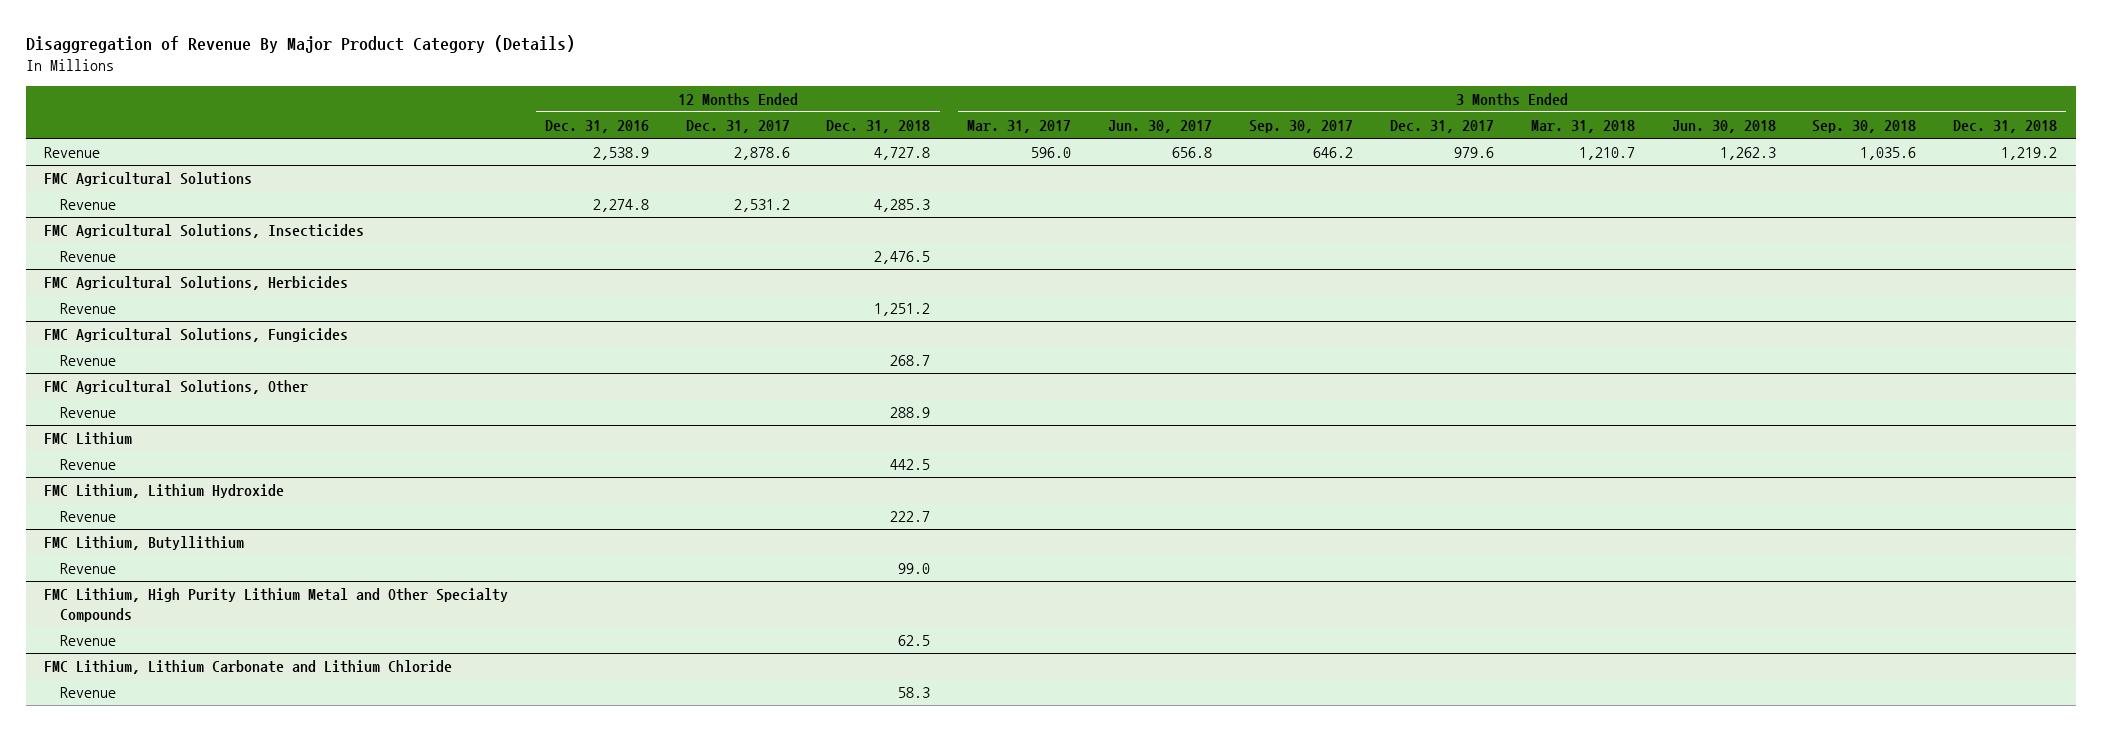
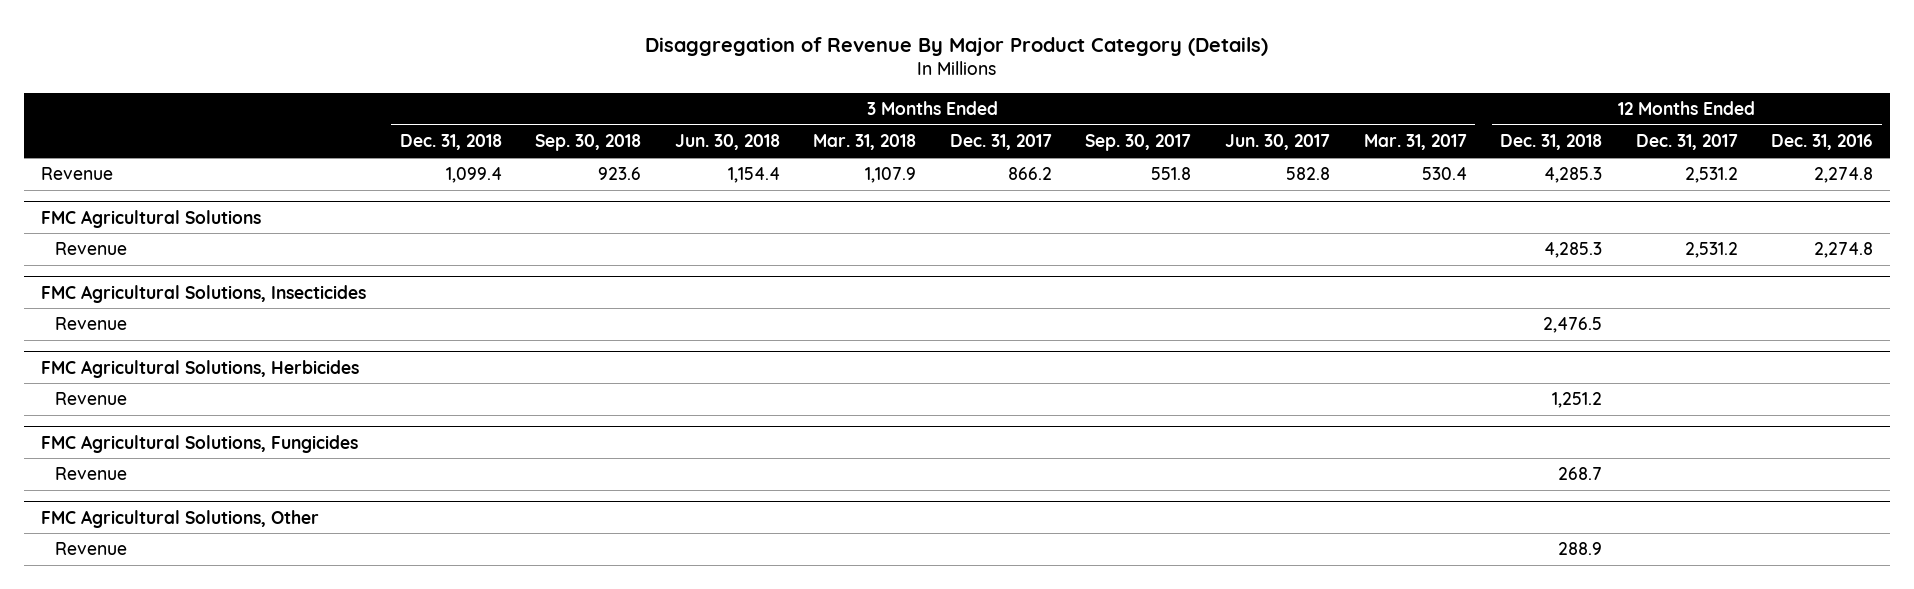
[592,147,649,161] 2,538.9 -> [1814,167,1874,184] 2,274.8
[733,147,790,161] 2,878.6 -> [1684,167,1738,184] 2,531.2
[874,147,931,161] 4,727.8 -> [1544,167,1603,184] 4,285.3
[1031,147,1072,159] 596.0 -> [1421,167,1467,181] 530.4
[1172,147,1213,159] 656.8 -> [1286,167,1331,181] 582.8
[1312,147,1353,159] 646.2 -> [1151,167,1192,181] 551.8
[1453,147,1494,159] 979.6 -> [1007,167,1052,181] 866.2
[1578,147,1635,161] 1,210.7 -> [865,167,917,184] 1,107.9
[1719,147,1776,161] 1,262.3 -> [727,167,780,184] 1,154.4
[1860,147,1917,161] 1,035.6 -> [598,167,642,181] 923.6
[2001,147,2058,161] 1,219.2 -> [445,167,502,184] 1,099.4
[43,432,132,446] FMC Lithium -> none
[59,459,116,471] Revenue -> none
[43,484,284,499] FMC Lithium, Lithium Hydroxide -> none
[59,511,116,523] Revenue -> none
[43,536,244,551] FMC Lithium, Butyllithium -> none
[59,563,116,575] Revenue -> none
[43,588,508,622] FMC Lithium, High Purity Lithium Metal and Other Specialty Compounds -> none
[59,635,116,647] Revenue -> none
[43,660,452,675] FMC Lithium, Lithium Carbonate and Lithium Chloride -> none
[59,687,116,699] Revenue -> none

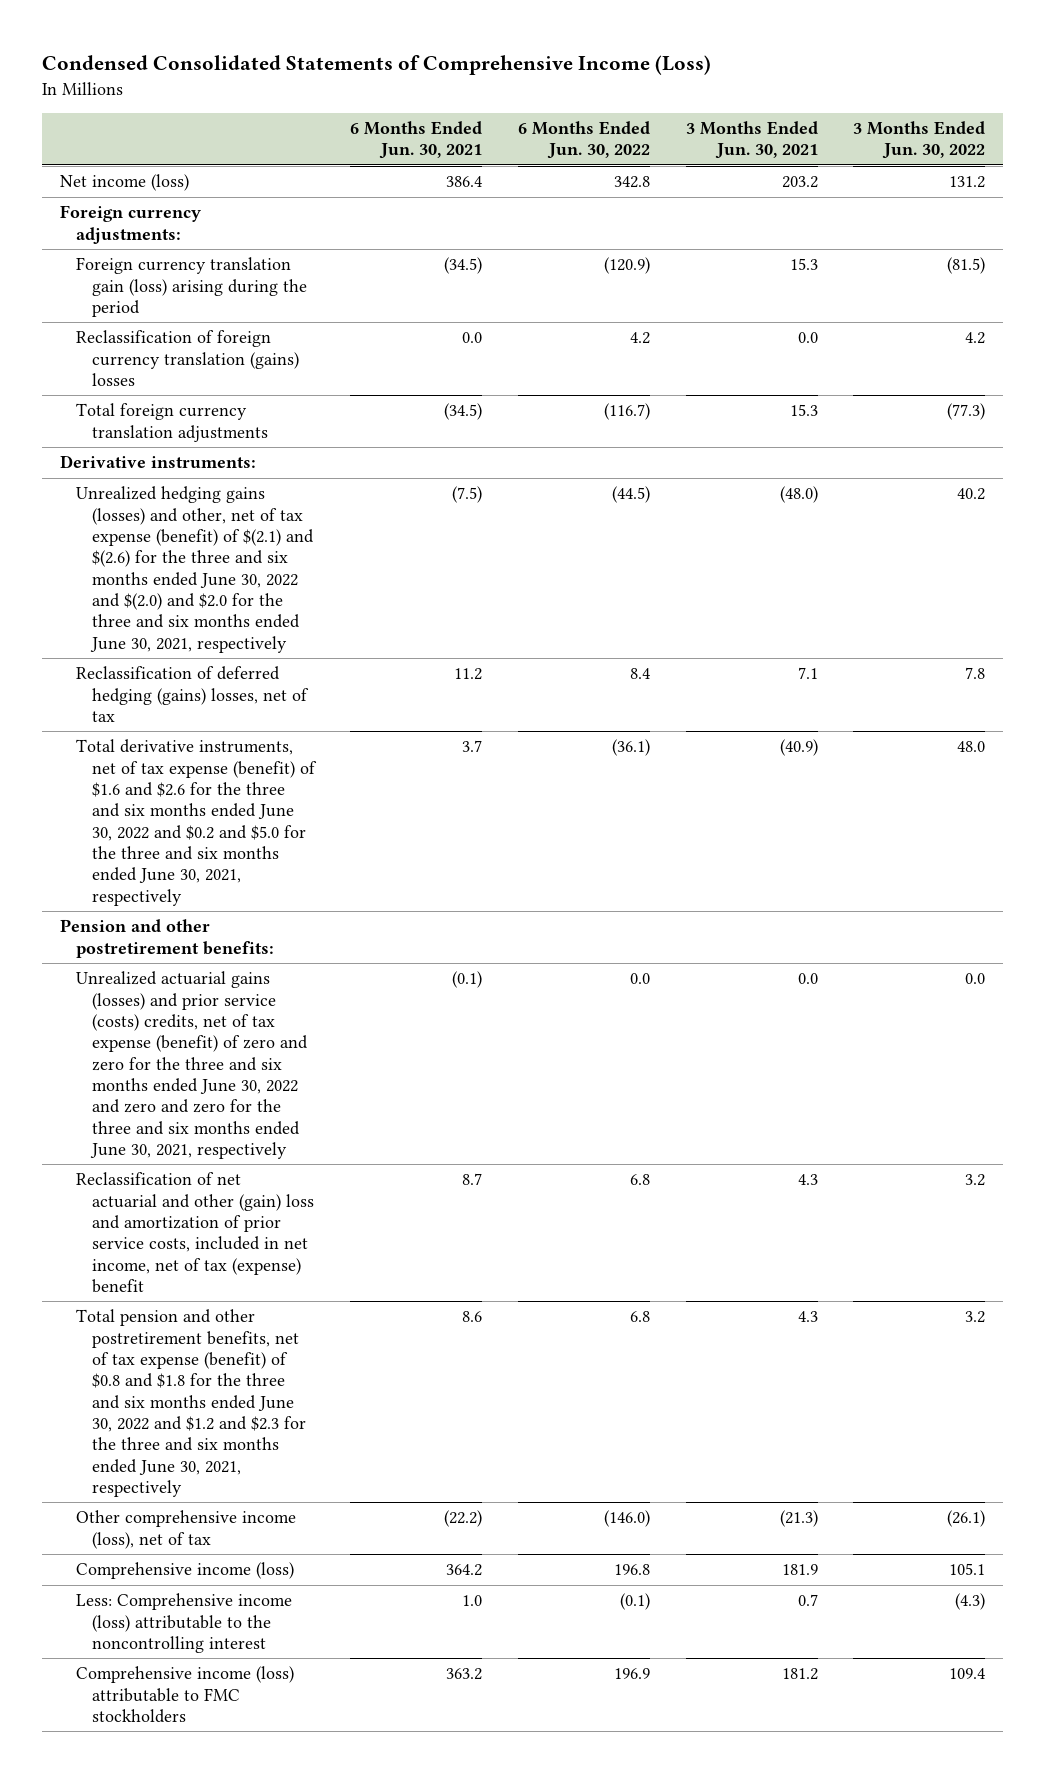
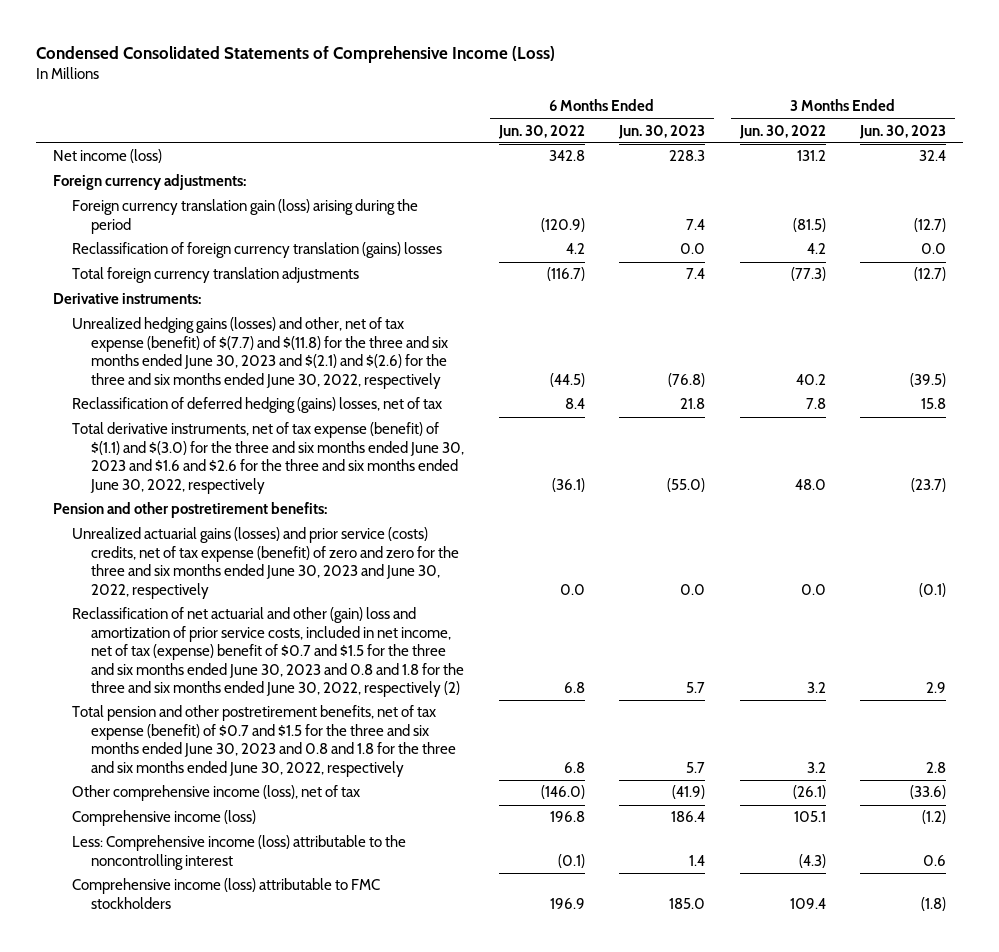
[350,120,483,160] 6 Months Ended Jun. 30, 2021 -> none
[685,120,818,160] 3 Months Ended Jun. 30, 2021 -> none
none -> [618,124,706,139] Jun. 30, 2023
none -> [859,124,947,139] Jun. 30, 2023
[75,486,314,653] Unrealized hedging gains (losses) and other, net of tax expense (benefit) of $(2.1) and $(2.6) for the three and six months ended June 30, 2022 and $(2.0) and $2.0 for the three and six months ended June 30, 2021, respectively -> [72,317,449,389] Unrealized hedging gains (losses) and other, net of tax expense (benefit) of $(7.7) and $(11.8) for the three and six months ended June 30, 2023 and $(2.1) and $(2.6) for the three and six months ended June 30, 2022, respectively
[75,739,317,906] Total derivative instruments, net of tax expense (benefit) of $1.6 and $2.6 for the three and six months ended June 30, 2022 and $0.2 and $5.0 for the three and six months ended June 30, 2021, respectively -> [72,422,465,494] Total derivative instruments, net of tax expense (benefit) of $(1.1) and $(3.0) for the three and six months ended June 30, 2023 and $1.6 and $2.6 for the three and six months ended June 30, 2022, respectively
[75,971,308,1160] Unrealized actuarial gains (losses) and prior service (costs) credits, net of tax expense (benefit) of zero and zero for the three and six months ended June 30, 2022 and zero and zero for the three and six months ended June 30, 2021, respectively -> [72,527,460,599] Unrealized actuarial gains (losses) and prior service (costs) credits, net of tax expense (benefit) of zero and zero for the three and six months ended June 30, 2023 and June 30, 2022, respectively
[75,1172,314,1293] Reclassification of net actuarial and other (gain) loss and amortization of prior service costs, included in net income, net of tax (expense) benefit -> [72,607,465,698] Reclassification of net actuarial and other (gain) loss and amortization of prior service costs, included in net income, net of tax (expense) benefit of $0.7 and $1.5 for the three and six months ended June 30, 2023 and 0.8 and 1.8 for the three and six months ended June 30, 2022, respectively (2)
[75,1309,306,1498] Total pension and other postretirement benefits, net of tax expense (benefit) of $0.8 and $1.8 for the three and six months ended June 30, 2022 and $1.2 and $2.3 for the three and six months ended June 30, 2021, respectively -> [72,705,457,777] Total pension and other postretirement benefits, net of tax expense (benefit) of $0.7 and $1.5 for the three and six months ended June 30, 2023 and 0.8 and 1.8 for the three and six months ended June 30, 2022, respectively

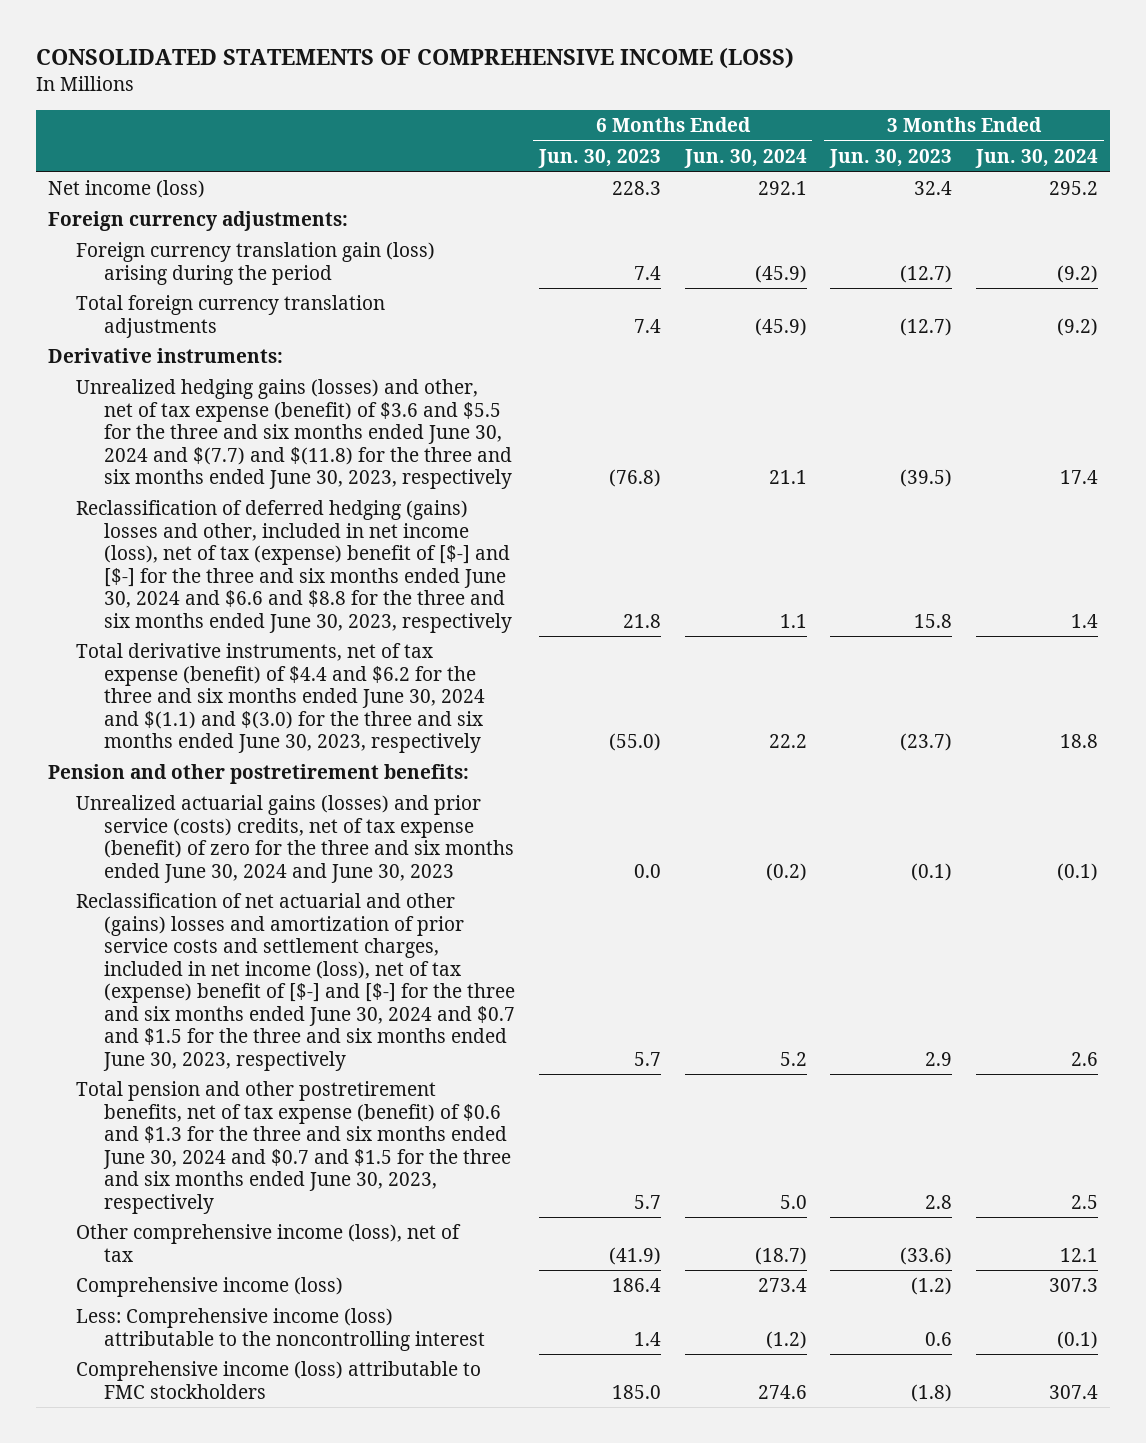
[35,45,555,63] Condensed Consolidated Statements of Comprehensive Income (Loss) -> [35,48,794,70] CONSOLIDATED STATEMENTS OF COMPREHENSIVE INCOME (LOSS)
[497,124,585,139] Jun. 30, 2022 -> none
[738,124,826,139] Jun. 30, 2022 -> none
none -> [683,149,807,169] Jun. 30, 2024
none -> [974,149,1098,169] Jun. 30, 2024
[72,242,443,259] Reclassification of foreign currency translation (gains) losses -> none
[72,317,449,389] Unrealized hedging gains (losses) and other, net of tax expense (benefit) of $(7.7) and $(11.8) for the three and six months ended June 30, 2023 and $(2.1) and $(2.6) for the three and six months ended June 30, 2022, respectively -> [75,379,513,490] Unrealized hedging gains (losses) and other, net of tax expense (benefit) of $3.6 and $5.5 for the three and six months ended June 30, 2024 and $(7.7) and $(11.8) for the three and six months ended June 30, 2023, respectively
[72,397,443,414] Reclassification of deferred hedging (gains) losses, net of tax -> [75,500,513,633] Reclassification of deferred hedging (gains) losses and other, included in net income (loss), net of tax (expense) benefit of [$-] and [$-] for the three and six months ended June 30, 2024 and $6.6 and $8.8 for the three and six months ended June 30, 2023, respectively
[72,422,465,494] Total derivative instruments, net of tax expense (benefit) of $(1.1) and $(3.0) for the three and six months ended June 30, 2023 and $1.6 and $2.6 for the three and six months ended June 30, 2022, respectively -> [75,643,486,754] Total derivative instruments, net of tax expense (benefit) of $4.4 and $6.2 for the three and six months ended June 30, 2024 and $(1.1) and $(3.0) for the three and six months ended June 30, 2023, respectively
[72,527,460,599] Unrealized actuarial gains (losses) and prior service (costs) credits, net of tax expense (benefit) of zero and zero for the three and six months ended June 30, 2023 and June 30, 2022, respectively -> [75,795,515,883] Unrealized actuarial gains (losses) and prior service (costs) credits, net of tax expense (benefit) of zero for the three and six months ended June 30, 2024 and June 30, 2023
[72,607,465,698] Reclassification of net actuarial and other (gain) loss and amortization of prior service costs, included in net income, net of tax (expense) benefit of $0.7 and $1.5 for the three and six months ended June 30, 2023 and 0.8 and 1.8 for the three and six months ended June 30, 2022, respectively (2) -> [75,893,516,1071] Reclassification of net actuarial and other (gains) losses and amortization of prior service costs and settlement charges, included in net income (loss), net of tax (expense) benefit of [$-] and [$-] for the three and six months ended June 30, 2024 and $0.7 and $1.5 for the three and six months ended June 30, 2023, respectively
[72,705,457,777] Total pension and other postretirement benefits, net of tax expense (benefit) of $0.7 and $1.5 for the three and six months ended June 30, 2023 and 0.8 and 1.8 for the three and six months ended June 30, 2022, respectively -> [75,1081,512,1214] Total pension and other postretirement benefits, net of tax expense (benefit) of $0.6 and $1.3 for the three and six months ended June 30, 2024 and $0.7 and $1.5 for the three and six months ended June 30, 2023, respectively

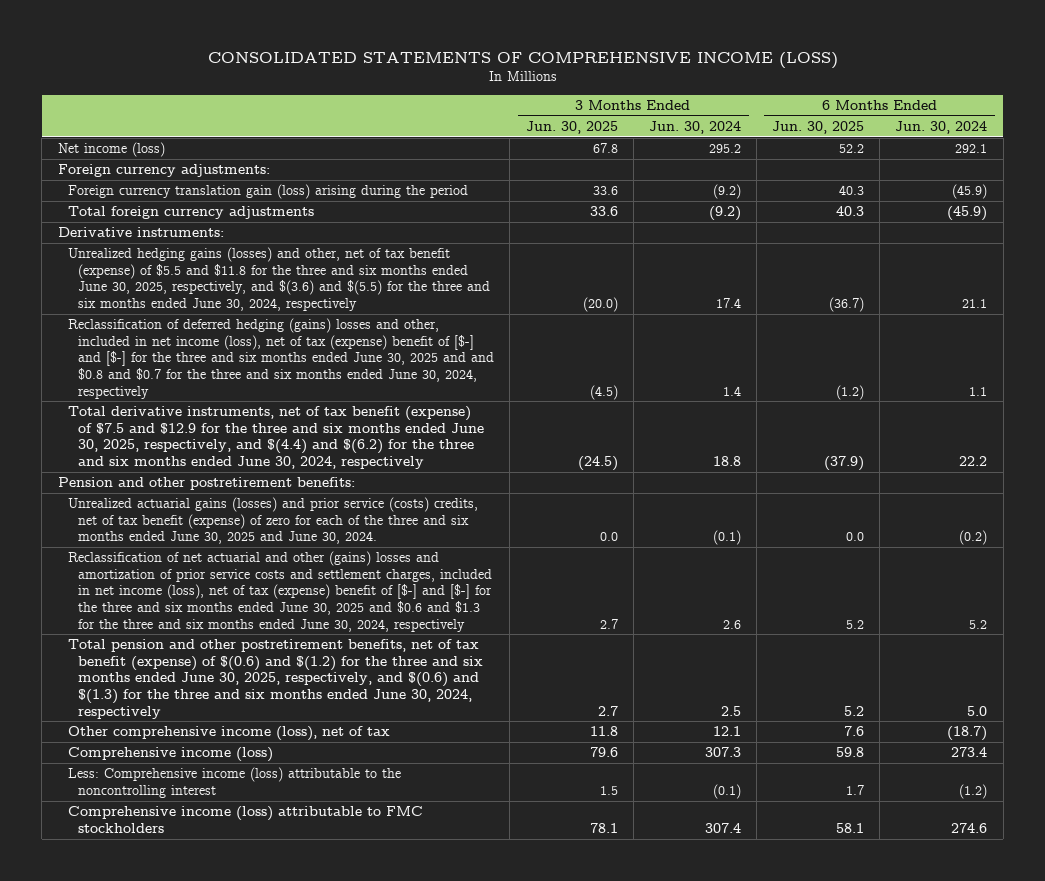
[537,149,661,169] Jun. 30, 2023 -> none
[829,149,953,169] Jun. 30, 2023 -> none
none -> [525,121,618,135] Jun. 30, 2025
none -> [772,121,865,135] Jun. 30, 2025
[75,295,385,338] Total foreign currency translation adjustments -> [67,206,314,220] Total foreign currency adjustments
[75,379,513,490] Unrealized hedging gains (losses) and other, net of tax expense (benefit) of $3.6 and $5.5 for the three and six months ended June 30, 2024 and $(7.7) and $(11.8) for the three and six months ended June 30, 2023, respectively -> [67,247,491,311] Unrealized hedging gains (losses) and other, net of tax benefit (expense) of $5.5 and $11.8 for the three and six months ended June 30, 2025, respectively, and $(3.6) and $(5.5) for the three and six months ended June 30, 2024, respectively
[75,500,513,633] Reclassification of deferred hedging (gains) losses and other, included in net income (loss), net of tax (expense) benefit of [$-] and [$-] for the three and six months ended June 30, 2024 and $6.6 and $8.8 for the three and six months ended June 30, 2023, respectively -> [67,318,495,399] Reclassification of deferred hedging (gains) losses and other, included in net income (loss), net of tax (expense) benefit of [$-] and [$-] for the three and six months ended June 30, 2025 and and $0.8 and $0.7 for the three and six months ended June 30, 2024, respectively
[75,643,486,754] Total derivative instruments, net of tax expense (benefit) of $4.4 and $6.2 for the three and six months ended June 30, 2024 and $(1.1) and $(3.0) for the three and six months ended June 30, 2023, respectively -> [67,406,485,469] Total derivative instruments, net of tax benefit (expense) of $7.5 and $12.9 for the three and six months ended June 30, 2025, respectively, and $(4.4) and $(6.2) for the three and six months ended June 30, 2024, respectively
[75,795,515,883] Unrealized actuarial gains (losses) and prior service (costs) credits, net of tax expense (benefit) of zero for the three and six months ended June 30, 2024 and June 30, 2023 -> [67,497,478,545] Unrealized actuarial gains (losses) and prior service (costs) credits, net of tax benefit (expense) of zero for each of the three and six months ended June 30, 2025 and June 30, 2024.
[75,893,516,1071] Reclassification of net actuarial and other (gains) losses and amortization of prior service costs and settlement charges, included in net income (loss), net of tax (expense) benefit of [$-] and [$-] for the three and six months ended June 30, 2024 and $0.7 and $1.5 for the three and six months ended June 30, 2023, respectively -> [67,551,493,632] Reclassification of net actuarial and other (gains) losses and amortization of prior service costs and settlement charges, included in net income (loss), net of tax (expense) benefit of [$-] and [$-] for the three and six months ended June 30, 2025 and $0.6 and $1.3 for the three and six months ended June 30, 2024, respectively
[75,1081,512,1214] Total pension and other postretirement benefits, net of tax expense (benefit) of $0.6 and $1.3 for the three and six months ended June 30, 2024 and $0.7 and $1.5 for the three and six months ended June 30, 2023, respectively -> [67,639,484,719] Total pension and other postretirement benefits, net of tax benefit (expense) of $(0.6) and $(1.2) for the three and six months ended June 30, 2025, respectively, and $(0.6) and $(1.3) for the three and six months ended June 30, 2024, respectively

